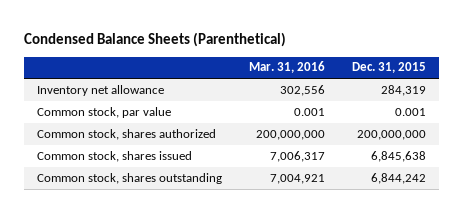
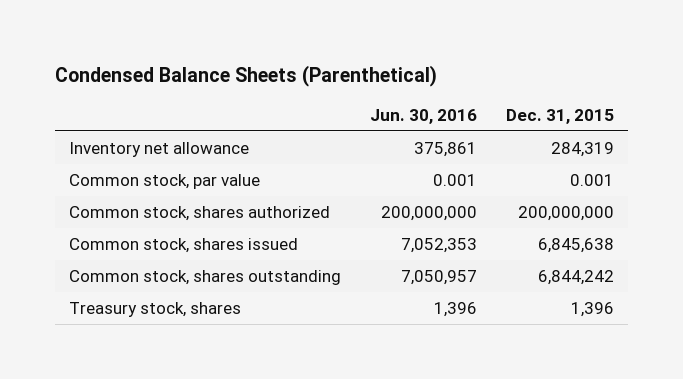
[249,61,326,74] Mar. 31, 2016 -> none
none -> [369,108,477,124] Jun. 30, 2016
none -> [69,302,242,318] Treasury stock, shares

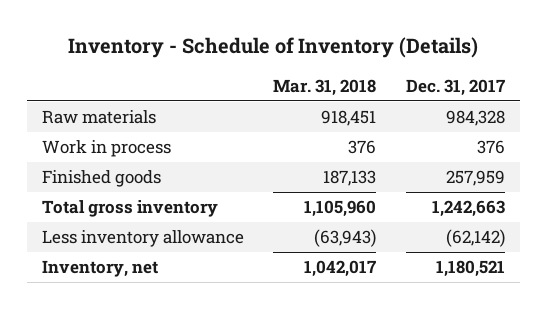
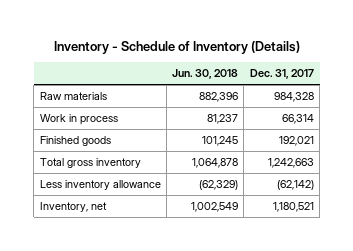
[273,78,377,96] Mar. 31, 2018 -> none
none -> [172,69,239,80] Jun. 30, 2018
[477,140,506,155] 376 -> [281,114,314,125] 66,314
[446,170,506,187] 257,959 -> [278,136,314,147] 192,021

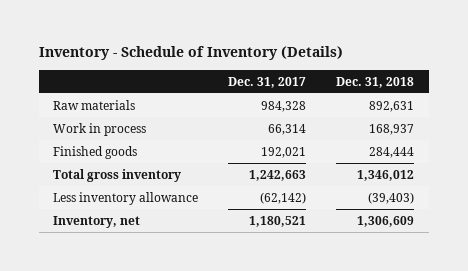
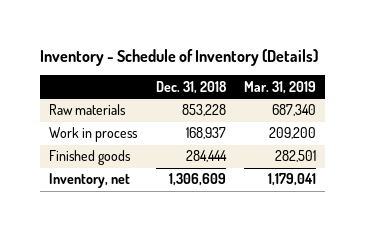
[228,76,307,88] Dec. 31, 2017 -> none
none -> [244,80,317,94] Mar. 31, 2019
[369,100,415,112] 892,631 -> [181,104,226,117] 853,228
[53,168,182,182] Total gross inventory -> none
[53,191,199,205] Less inventory allowance -> none

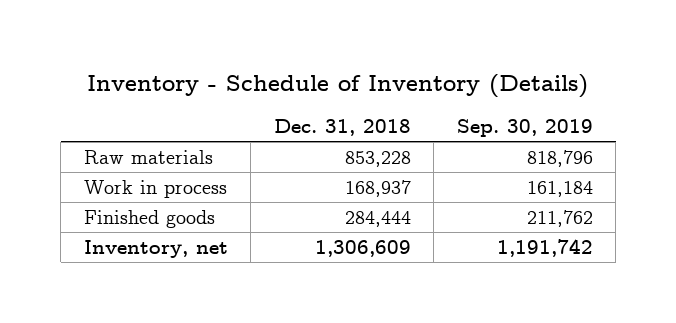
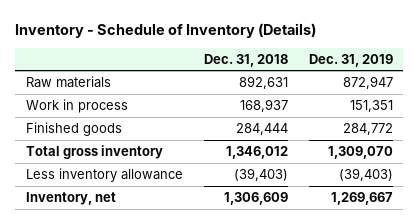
[456,119,593,138] Sep. 30, 2019 -> none
none -> [308,53,393,67] Dec. 31, 2019
[344,150,411,167] 853,228 -> [238,75,288,89] 892,631
none -> [25,144,163,159] Total gross inventory
none -> [25,167,183,182] Less inventory allowance

